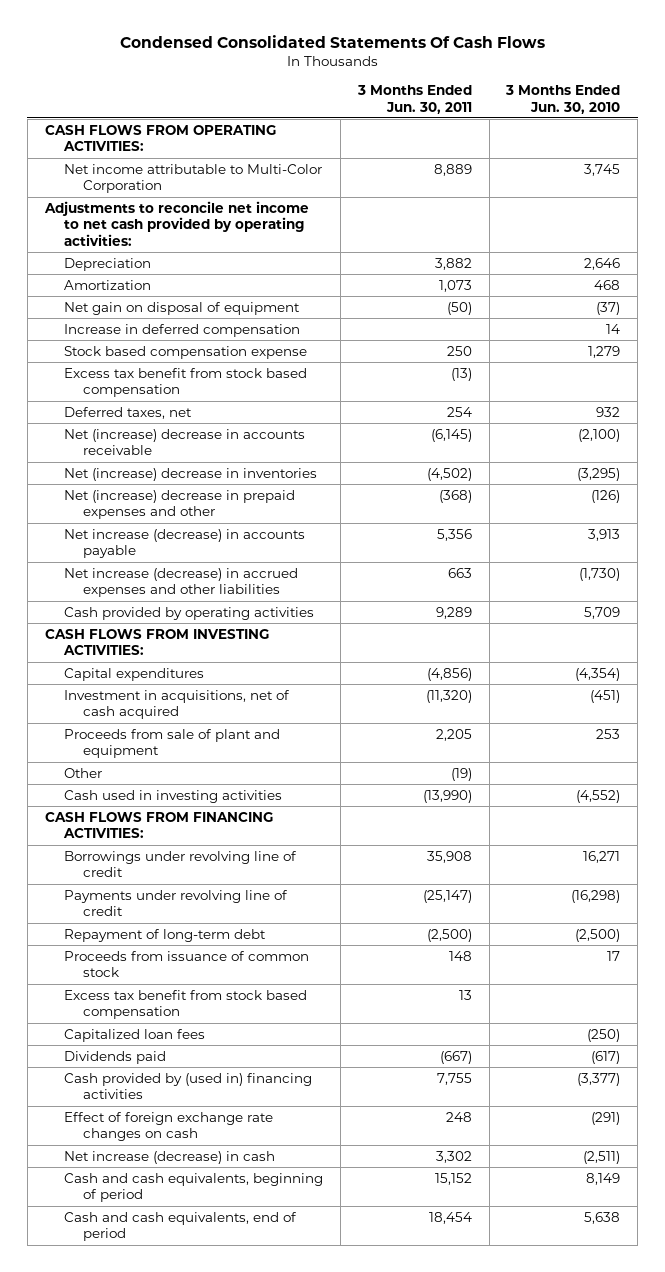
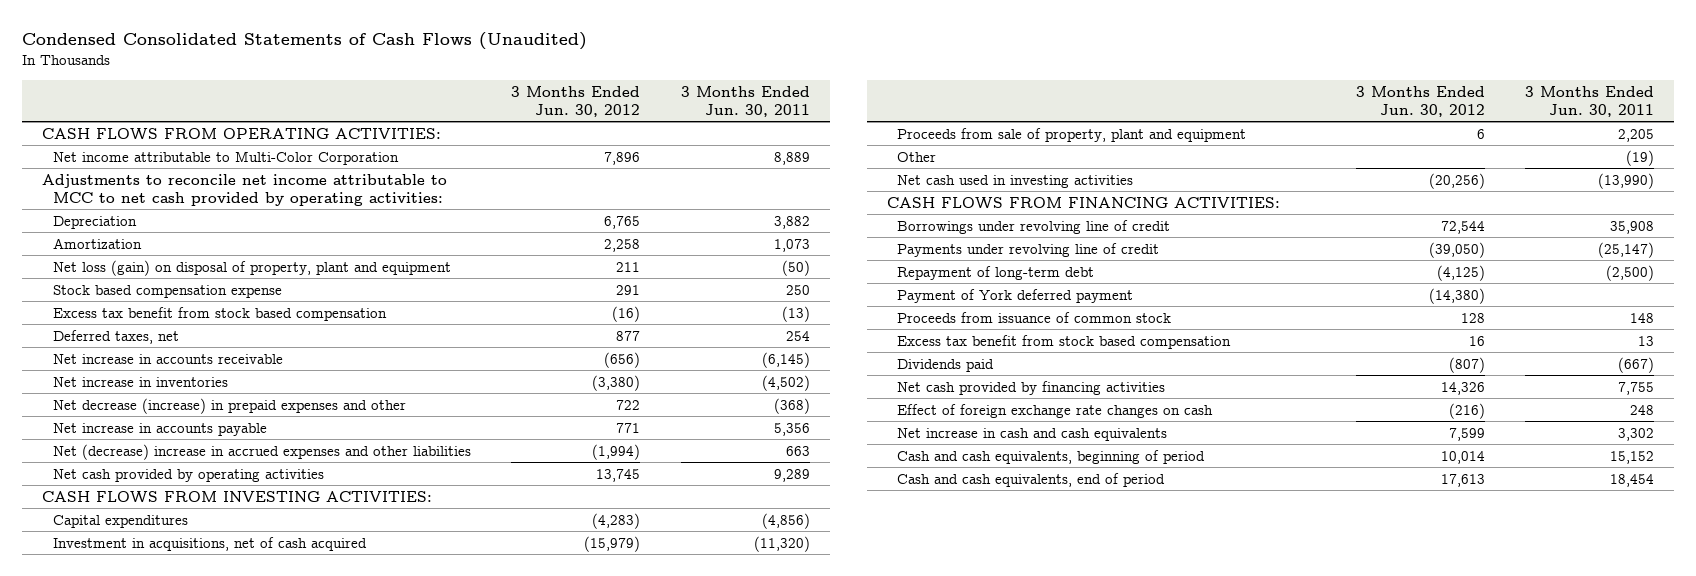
[119,35,545,49] Condensed Consolidated Statements Of Cash Flows -> [22,32,588,51] Condensed Consolidated Statements of Cash Flows (Unaudited)
[505,84,621,114] 3 Months Ended Jun. 30, 2010 -> none
none -> [511,85,641,117] 3 Months Ended Jun. 30, 2012
[43,200,309,246] Adjustments to reconcile net income to net cash provided by operating activities: -> [42,173,448,206] Adjustments to reconcile net income attributable to MCC to net cash provided by operating activities:
[63,323,300,337] Increase in deferred compensation -> none
[63,301,300,315] Net gain on disposal of equipment -> [53,259,452,276] Net loss (gain) on disposal of property, plant and equipment
[63,428,305,456] Net (increase) decrease in accounts receivable -> [53,353,284,364] Net increase in accounts receivable
[63,467,317,481] Net (increase) decrease in inventories -> [53,376,229,387] Net increase in inventories
[63,489,295,520] Net (increase) decrease in prepaid expenses and other -> [53,397,407,414] Net decrease (increase) in prepaid expenses and other
[63,528,305,559] Net increase (decrease) in accounts payable -> [53,422,268,436] Net increase in accounts payable
[63,567,298,598] Net increase (decrease) in accrued expenses and other liabilities -> [53,443,472,460] Net (decrease) increase in accrued expenses and other liabilities
[63,606,314,620] Cash provided by operating activities -> [53,468,325,482] Net cash provided by operating activities
[63,728,280,759] Proceeds from sale of plant and equipment -> [897,127,1247,142] Proceeds from sale of property, plant and equipment
[63,789,282,803] Cash used in investing activities -> [897,174,1134,188] Net cash used in investing activities
none -> [897,288,1134,303] Payment of York deferred payment
[63,1028,205,1042] Capitalized loan fees -> none
[63,1072,312,1100] Cash provided by (used in) financing activities -> [897,380,1166,395] Net cash provided by financing activities
[63,1150,275,1164] Net increase (decrease) in cash -> [897,427,1168,441] Net increase in cash and cash equivalents

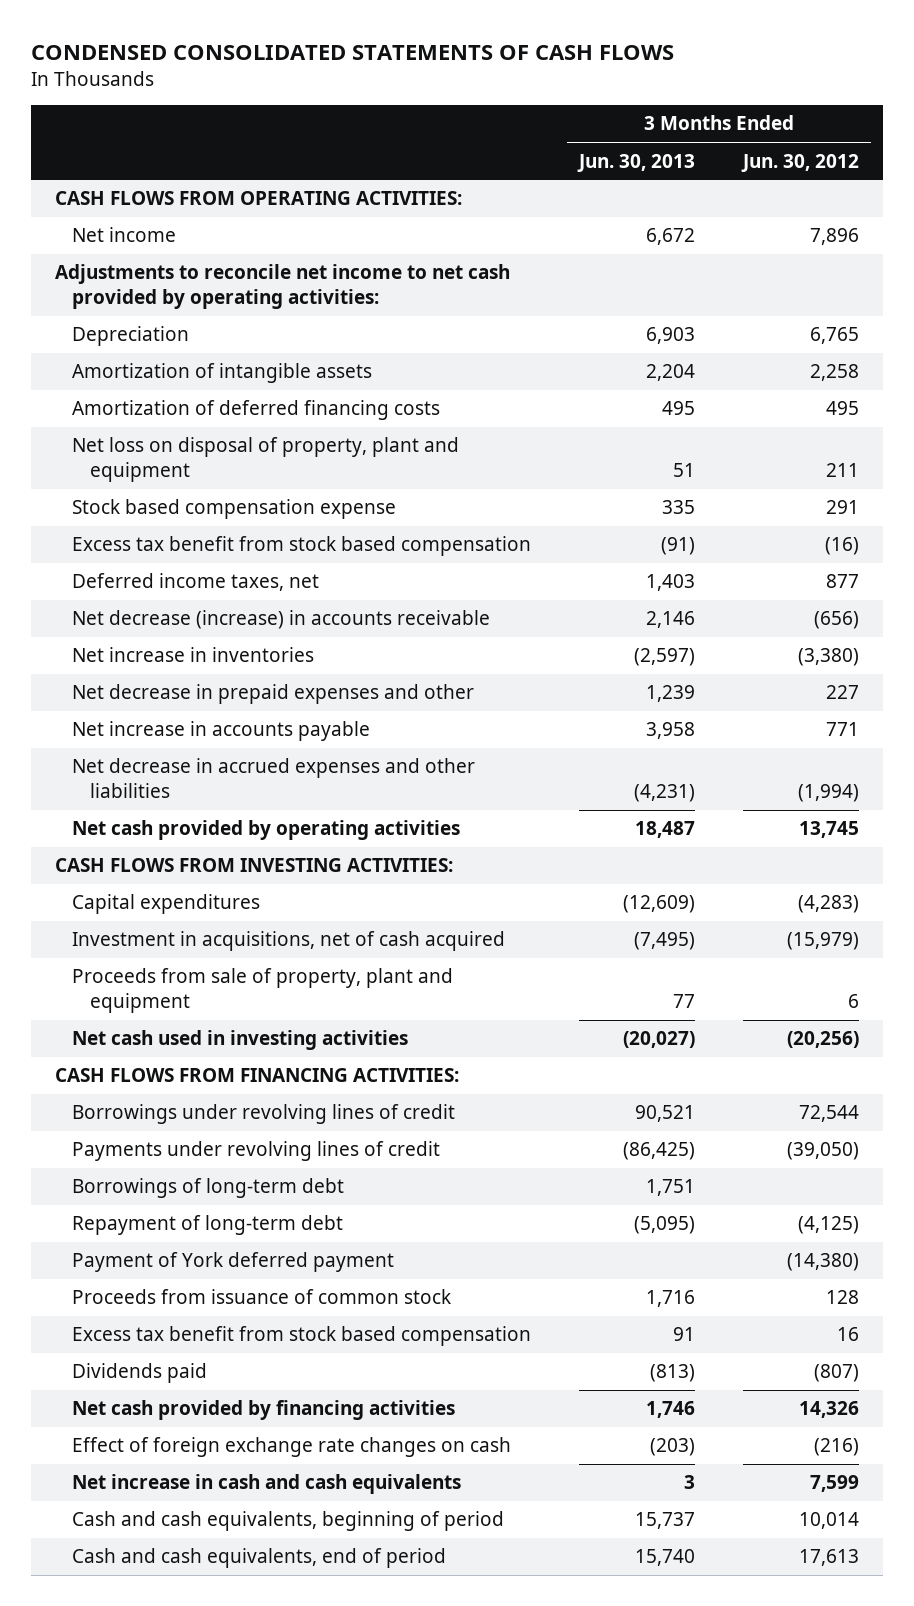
[22,32,588,51] Condensed Consolidated Statements of Cash Flows (Unaudited) -> [30,45,674,61] CONDENSED CONSOLIDATED STATEMENTS OF CASH FLOWS
[680,85,810,117] 3 Months Ended Jun. 30, 2011 -> none
none -> [577,153,696,172] Jun. 30, 2013
[53,150,400,165] Net income attributable to Multi-Color Corporation -> [72,227,177,243] Net income
[42,173,448,206] Adjustments to reconcile net income attributable to MCC to net cash provided by operating activities: -> [54,264,510,309] Adjustments to reconcile net income to net cash provided by operating activities:
[53,237,143,249] Amortization -> [72,363,373,384] Amortization of intangible assets
none -> [72,400,441,421] Amortization of deferred financing costs
[53,259,452,276] Net loss (gain) on disposal of property, plant and equipment -> [72,437,460,482] Net loss on disposal of property, plant and equipment
[53,329,180,344] Deferred taxes, net -> [72,573,320,592] Deferred income taxes, net
[53,353,284,364] Net increase in accounts receivable -> [72,610,491,630] Net decrease (increase) in accounts receivable
[53,397,407,414] Net decrease (increase) in prepaid expenses and other -> [72,684,475,705] Net decrease in prepaid expenses and other
[616,399,641,410] 722 -> [826,685,860,700] 227
[53,443,472,460] Net (decrease) increase in accrued expenses and other liabilities -> [72,758,476,798] Net decrease in accrued expenses and other liabilities
[897,151,937,162] Other -> none
[897,219,1171,234] Borrowings under revolving line of credit -> [72,1104,456,1125] Borrowings under revolving lines of credit
[897,242,1160,257] Payments under revolving line of credit -> [72,1141,441,1162] Payments under revolving lines of credit
none -> [72,1178,345,1199] Borrowings of long-term debt

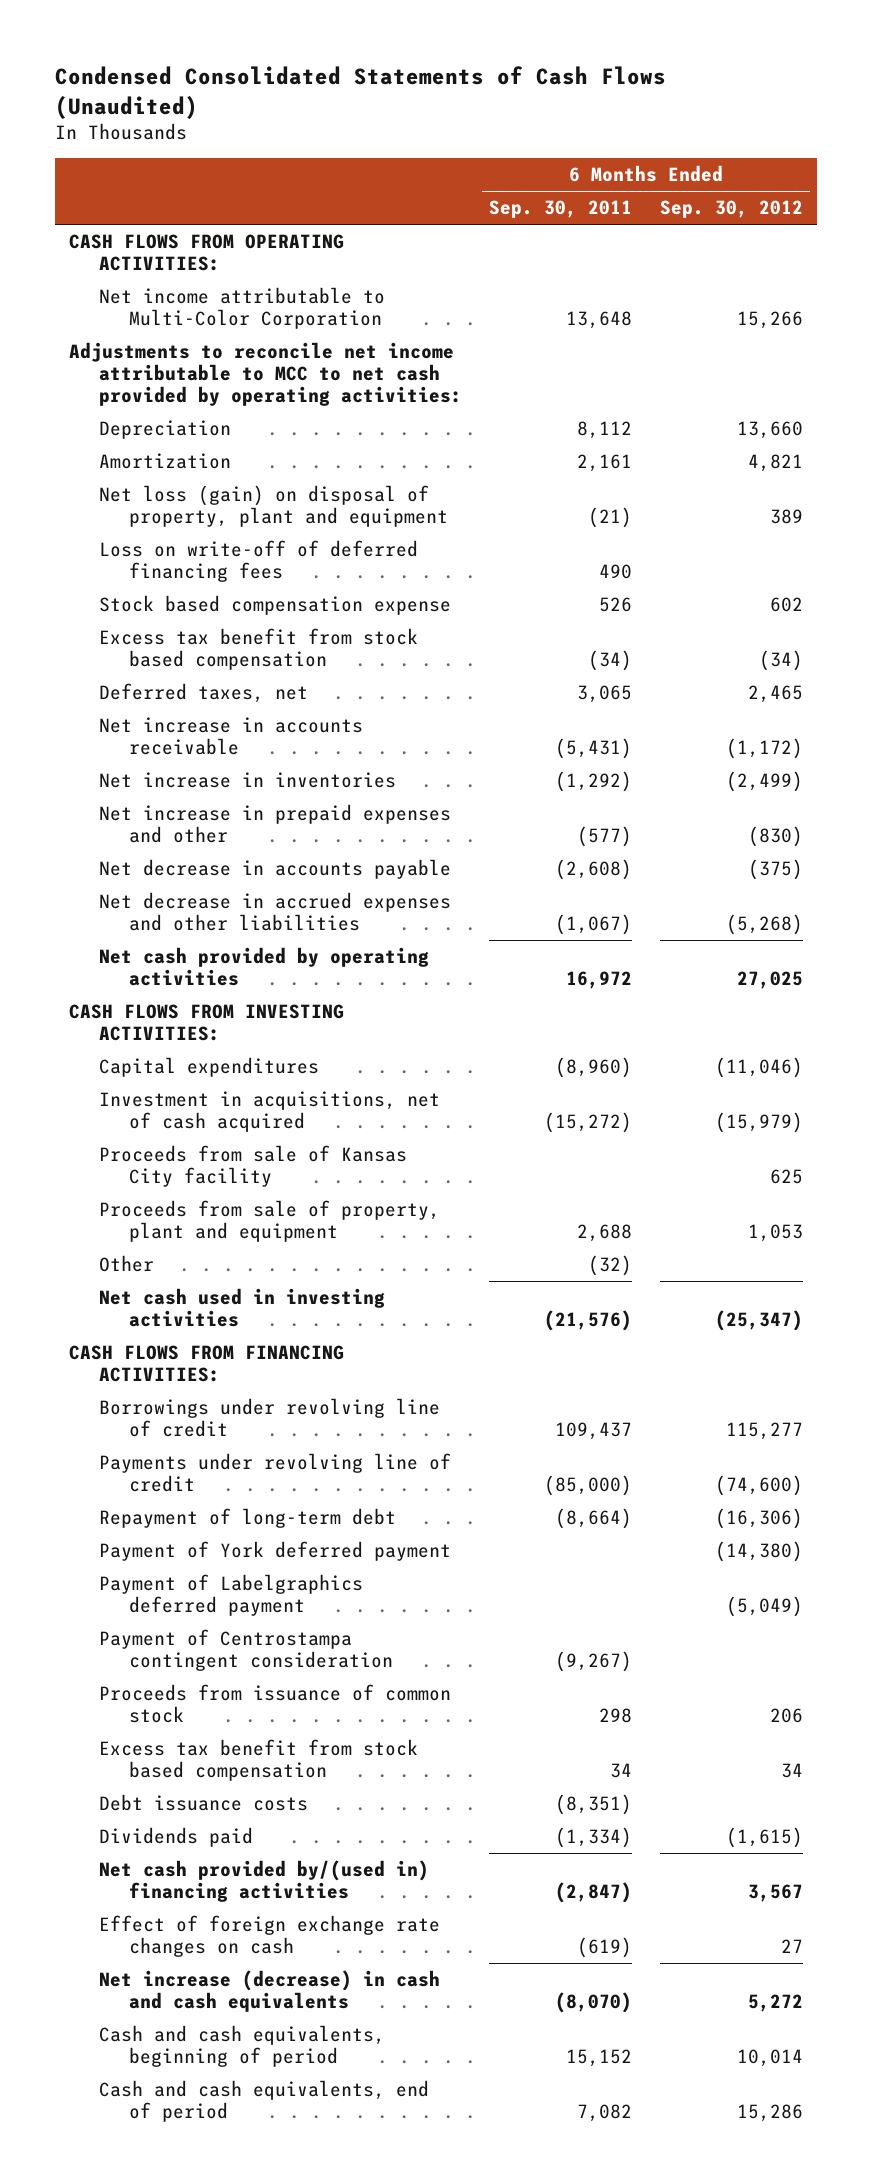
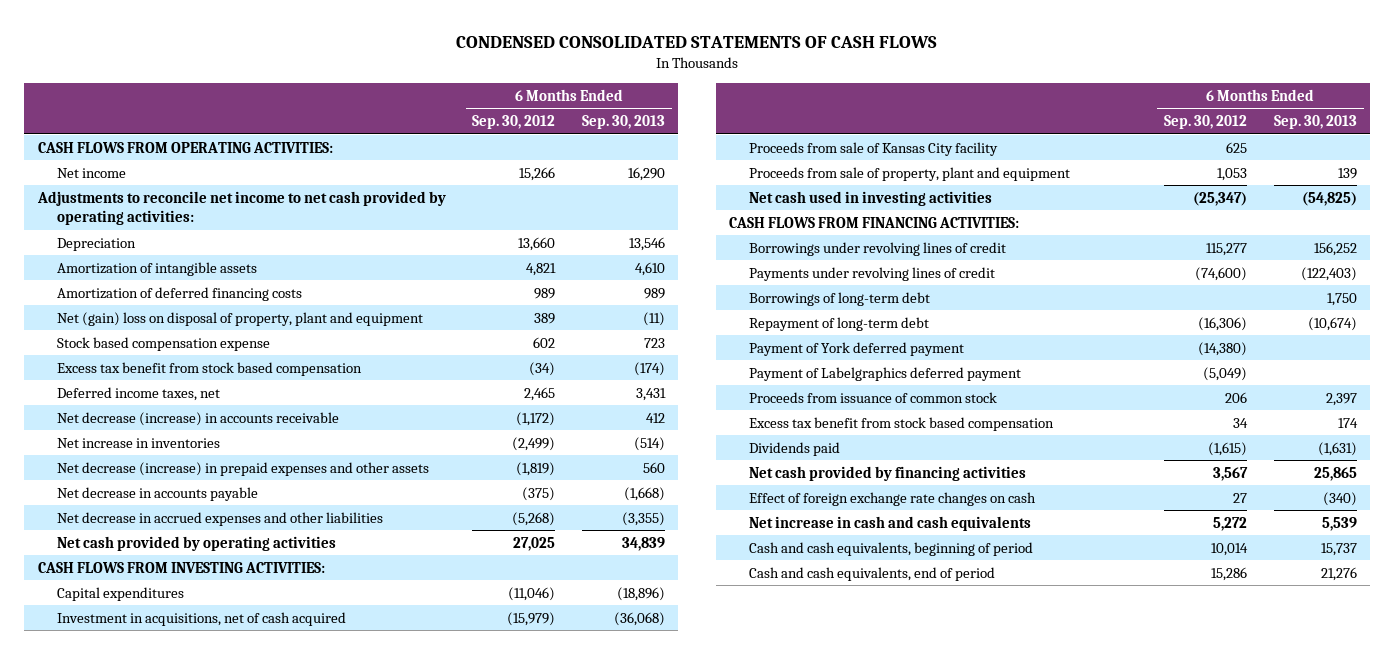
[54,66,666,119] Condensed Consolidated Statements of Cash Flows (Unaudited) -> [456,35,938,48] CONDENSED CONSOLIDATED STATEMENTS OF CASH FLOWS
[489,200,633,219] Sep. 30, 2011 -> none
none -> [581,115,665,130] Sep. 30, 2013
[98,287,385,330] Net income attributable to Multi-Color Corporation -> [57,167,127,178] Net income
[68,342,462,406] Adjustments to reconcile net income attributable to MCC to net cash provided by operating activities: -> [36,190,446,226] Adjustments to reconcile net income to net cash provided by operating activities:
[98,540,418,583] Loss on write-off of deferred financing fees -> none
[98,453,231,470] Amortization -> [57,261,258,276] Amortization of intangible assets
none -> [57,286,303,301] Amortization of deferred financing costs
[98,485,449,528] Net loss (gain) on disposal of property, plant and equipment -> [57,311,424,326] Net (gain) loss on disposal of property, plant and equipment
[98,683,308,704] Deferred taxes, net -> [57,386,221,401] Deferred income taxes, net
[98,717,363,756] Net increase in accounts receivable -> [57,411,340,426] Net decrease (increase) in accounts receivable
[98,804,451,844] Net increase in prepaid expenses and other -> [57,461,430,476] Net decrease (increase) in prepaid expenses and other assets
[747,826,803,848] (830) -> [516,461,556,476] (1,819)
[98,1255,154,1273] Other -> none
[98,1398,440,1438] Borrowings under revolving line of credit -> [749,241,1007,256] Borrowings under revolving lines of credit
[98,1453,451,1493] Payments under revolving line of credit -> [749,266,996,281] Payments under revolving lines of credit
none -> [749,291,931,306] Borrowings of long-term debt
[98,1629,394,1672] Payment of Centrostampa contingent consideration -> none
[98,1794,308,1812] Debt issuance costs -> none
[98,1860,429,1903] Net cash provided by/(used in) financing activities -> [749,465,1027,481] Net cash provided by financing activities
[98,1970,440,2013] Net increase (decrease) in cash and cash equivalents -> [749,515,1032,531] Net increase in cash and cash equivalents

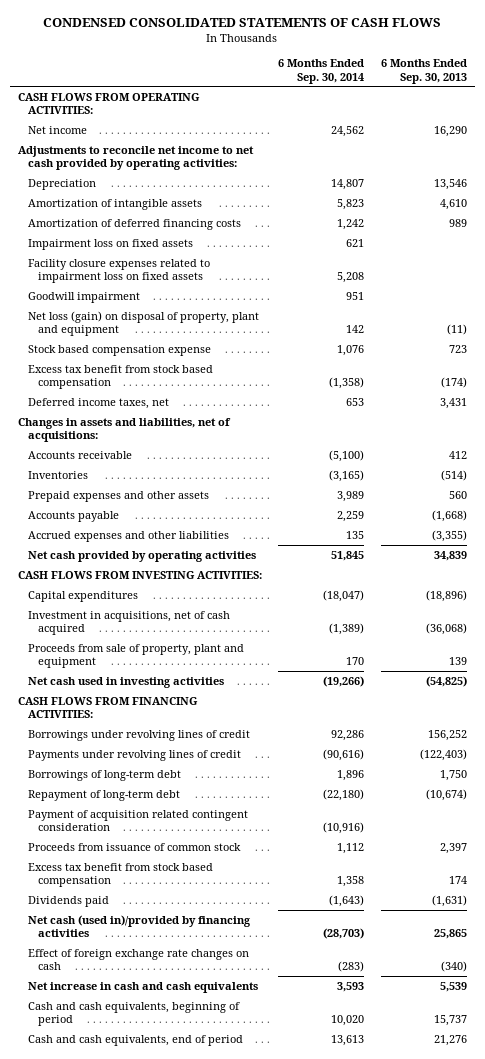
[472,115,556,130] Sep. 30, 2012 -> none
none -> [278,58,365,84] 6 Months Ended Sep. 30, 2014
none -> [28,238,194,250] Impairment loss on fixed assets
none -> [28,258,211,284] Facility closure expenses related to impairment loss on fixed assets
none -> [28,291,141,303] Goodwill impairment
[57,311,424,326] Net (gain) loss on disposal of property, plant and equipment -> [28,310,260,337] Net loss (gain) on disposal of property, plant and equipment
none -> [17,417,231,443] Changes in assets and liabilities, net of acquisitions:
[57,411,340,426] Net decrease (increase) in accounts receivable -> [28,450,133,459] Accounts receivable
[57,437,221,448] Net increase in inventories -> [28,470,89,479] Inventories
[57,461,430,476] Net decrease (increase) in prepaid expenses and other assets -> [28,490,210,502] Prepaid expenses and other assets
[57,486,259,501] Net decrease in accounts payable -> [28,510,120,522] Accounts payable
[57,511,384,526] Net decrease in accrued expenses and other liabilities -> [28,530,230,542] Accrued expenses and other liabilities
[749,141,999,156] Proceeds from sale of Kansas City facility -> none
[749,341,965,356] Payment of York deferred payment -> none
[749,366,1022,381] Payment of Labelgraphics deferred payment -> none
none -> [28,809,249,832] Payment of acquisition related contingent consideration
[749,465,1027,481] Net cash provided by financing activities -> [28,914,252,938] Net cash (used in)/provided by financing activities

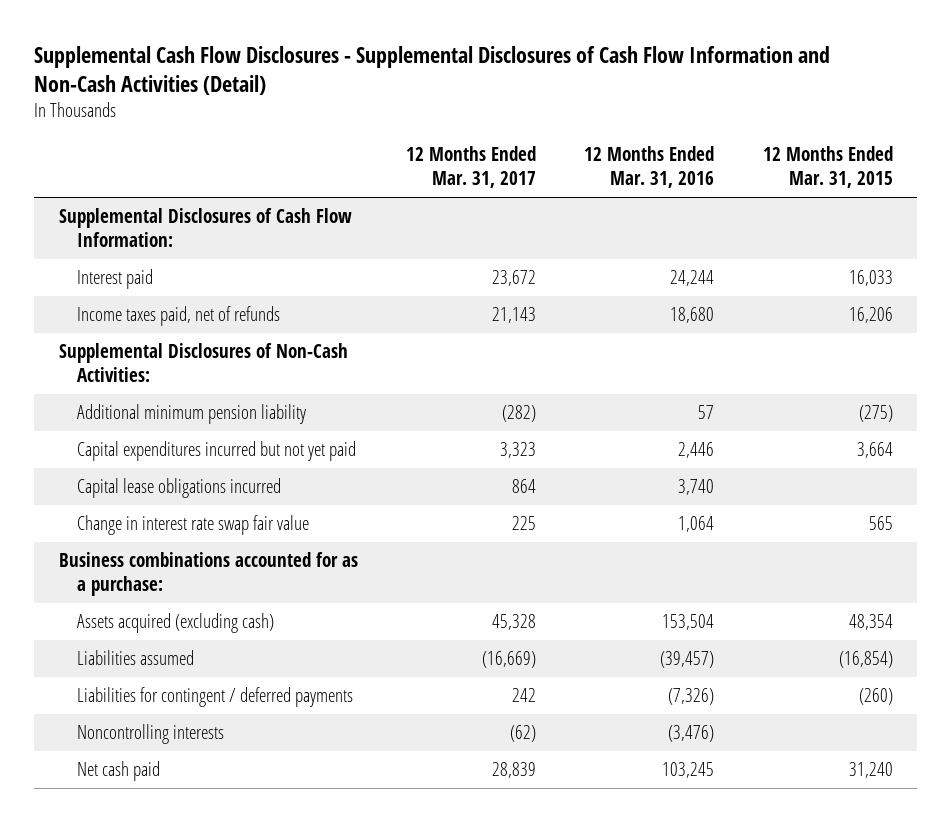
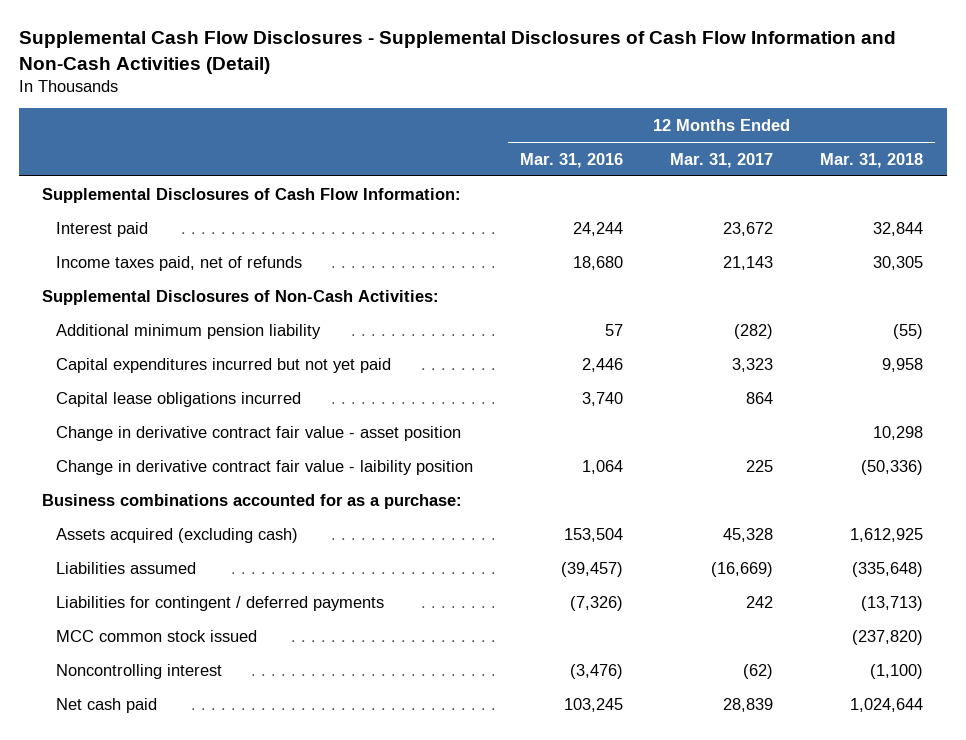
[762,146,893,188] 12 Months Ended Mar. 31, 2015 -> none
none -> [820,152,924,168] Mar. 31, 2018
none -> [55,425,461,441] Change in derivative contract fair value - asset position
[76,515,309,536] Change in interest rate swap fair value -> [55,459,473,475] Change in derivative contract fair value - laibility position
none -> [55,629,257,642] MCC common stock issued
[76,724,224,745] Noncontrolling interests -> [55,663,222,679] Noncontrolling interest

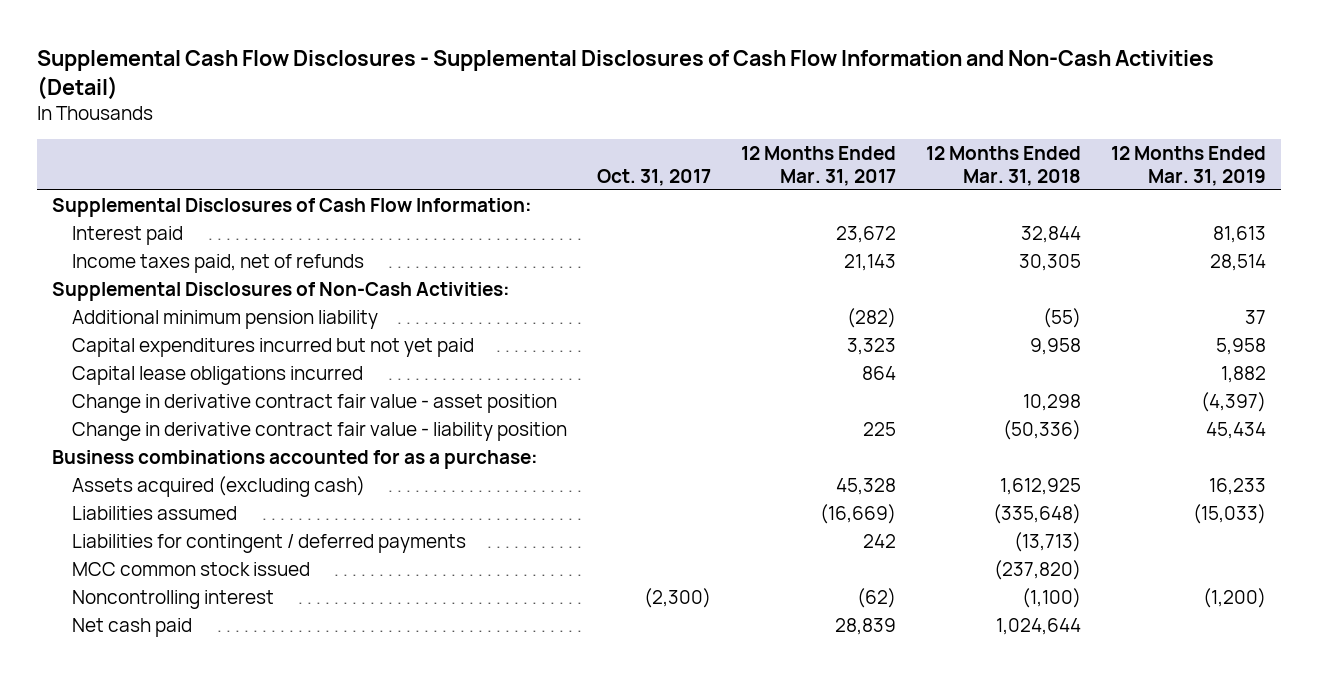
[519,152,623,168] Mar. 31, 2016 -> none
none -> [597,168,712,186] Oct. 31, 2017
none -> [1111,145,1267,186] 12 Months Ended Mar. 31, 2019
[55,459,473,475] Change in derivative contract fair value - laibility position -> [72,421,568,441] Change in derivative contract fair value - liability position

